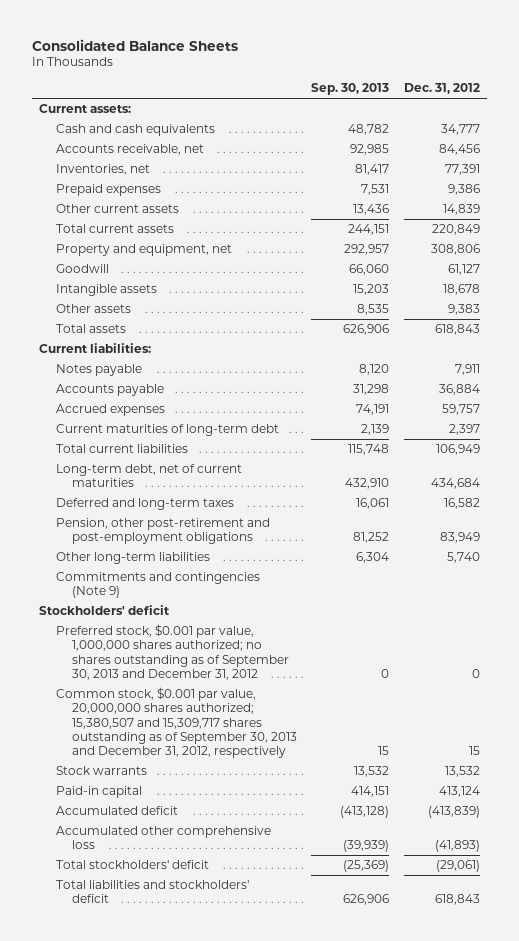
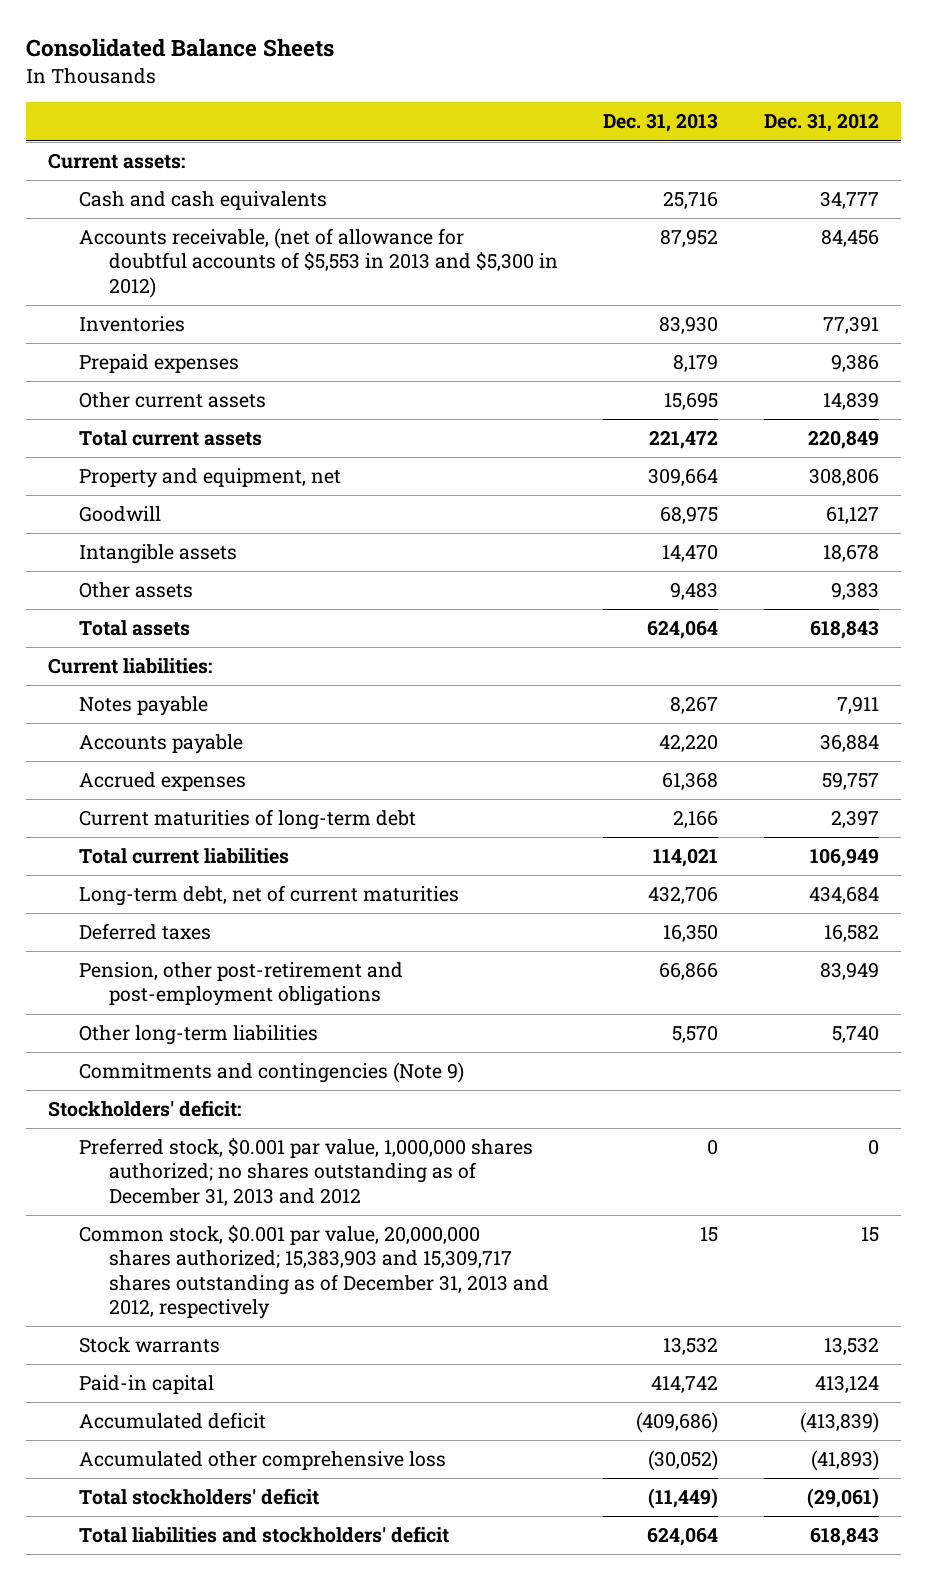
[311,83,390,96] Sep. 30, 2013 -> none
none -> [603,113,719,133] Dec. 31, 2013
[55,144,204,156] Accounts receivable, net -> [78,228,559,298] Accounts receivable, (net of allowance for doubtful accounts of $5,553 in 2013 and $5,300 in 2012)
[55,164,150,176] Inventories, net -> [78,316,185,333] Inventories
[55,498,234,511] Deferred and long-term taxes -> [78,923,211,941] Deferred taxes
[39,605,171,616] Stockholders' deficit -> [48,1100,242,1118] Stockholders' deficit:
[55,624,289,680] Preferred stock, $0.001 par value, 1,000,000 shares authorized; no shares outstanding as of September 30, 2013 and December 31, 2012 -> [78,1137,533,1206] Preferred stock, $0.001 par value, 1,000,000 shares authorized; no shares outstanding as of December 31, 2013 and 2012
[55,687,297,759] Common stock, $0.001 par value, 20,000,000 shares authorized; 15,380,507 and 15,309,717 shares outstanding as of September 30, 2013 and December 31, 2012, respectively -> [78,1224,550,1319] Common stock, $0.001 par value, 20,000,000 shares authorized; 15,383,903 and 15,309,717 shares outstanding as of December 31, 2013 and 2012, respectively

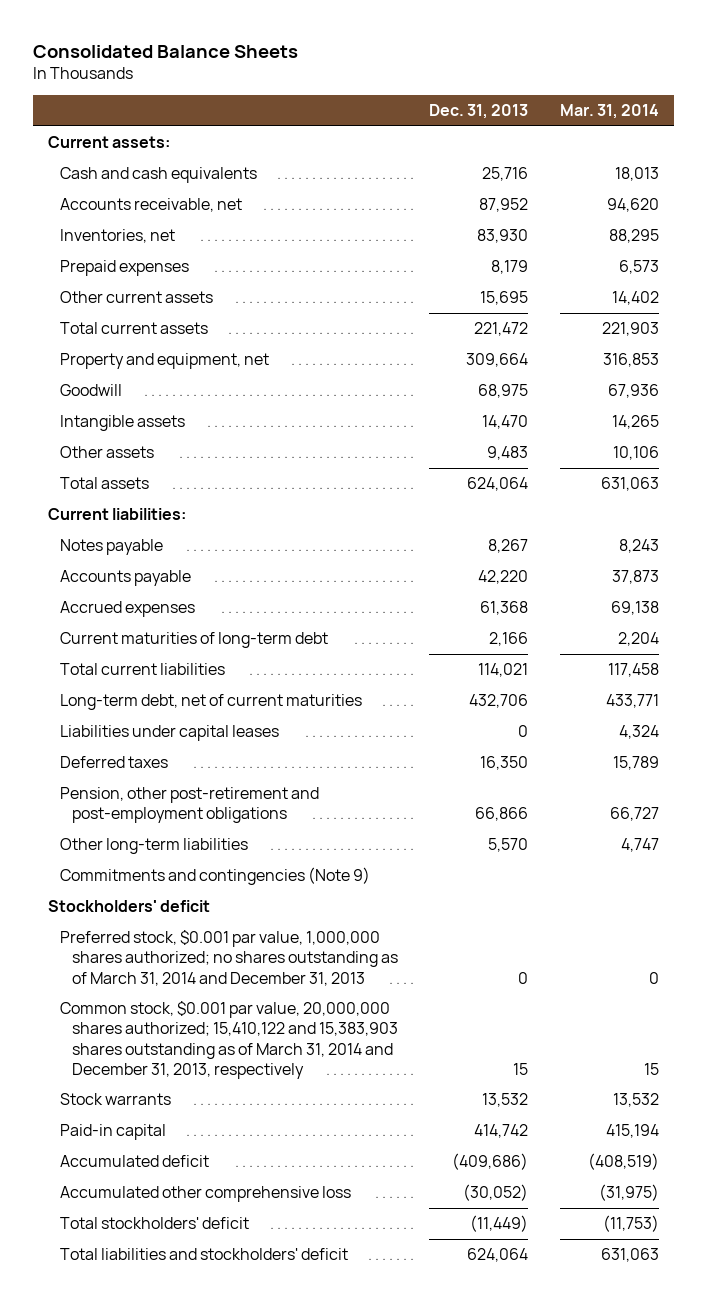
[763,113,879,133] Dec. 31, 2012 -> none
none -> [559,104,659,120] Mar. 31, 2014
[78,228,559,298] Accounts receivable, (net of allowance for doubtful accounts of $5,553 in 2013 and $5,300 in 2012) -> [60,198,243,213] Accounts receivable, net
[78,316,185,333] Inventories -> [60,229,176,244] Inventories, net
none -> [60,725,280,742] Liabilities under capital leases
[48,1100,242,1118] Stockholders' deficit: -> [48,900,211,913] Stockholders' deficit
[78,1137,533,1206] Preferred stock, $0.001 par value, 1,000,000 shares authorized; no shares outstanding as of December 31, 2013 and 2012 -> [60,930,398,986] Preferred stock, $0.001 par value, 1,000,000 shares authorized; no shares outstanding as of March 31, 2014 and December 31, 2013
[78,1224,550,1319] Common stock, $0.001 par value, 20,000,000 shares authorized; 15,383,903 and 15,309,717 shares outstanding as of December 31, 2013 and 2012, respectively -> [60,1001,398,1079] Common stock, $0.001 par value, 20,000,000 shares authorized; 15,410,122 and 15,383,903 shares outstanding as of March 31, 2014 and December 31, 2013, respectively

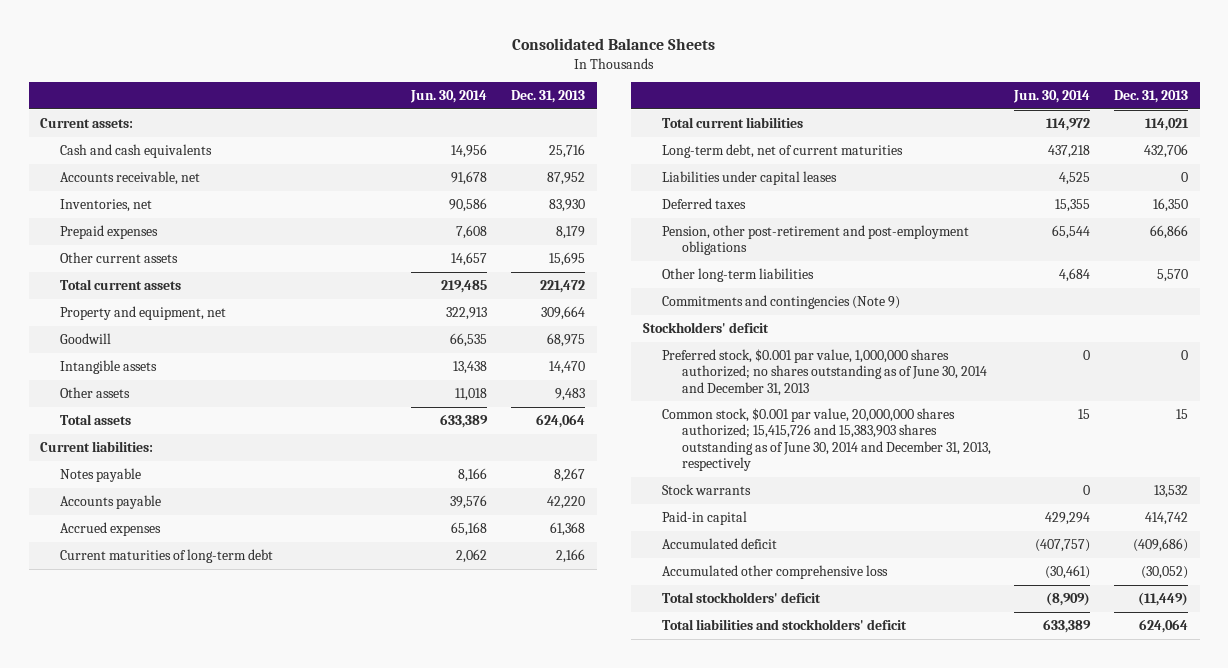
[559,104,659,120] Mar. 31, 2014 -> none
none -> [410,90,488,104] Jun. 30, 2014
[60,930,398,986] Preferred stock, $0.001 par value, 1,000,000 shares authorized; no shares outstanding as of March 31, 2014 and December 31, 2013 -> [662,348,987,396] Preferred stock, $0.001 par value, 1,000,000 shares authorized; no shares outstanding as of June 30, 2014 and December 31, 2013
[60,1001,398,1079] Common stock, $0.001 par value, 20,000,000 shares authorized; 15,410,122 and 15,383,903 shares outstanding as of March 31, 2014 and December 31, 2013, respectively -> [662,407,991,472] Common stock, $0.001 par value, 20,000,000 shares authorized; 15,415,726 and 15,383,903 shares outstanding as of June 30, 2014 and December 31, 2013, respectively

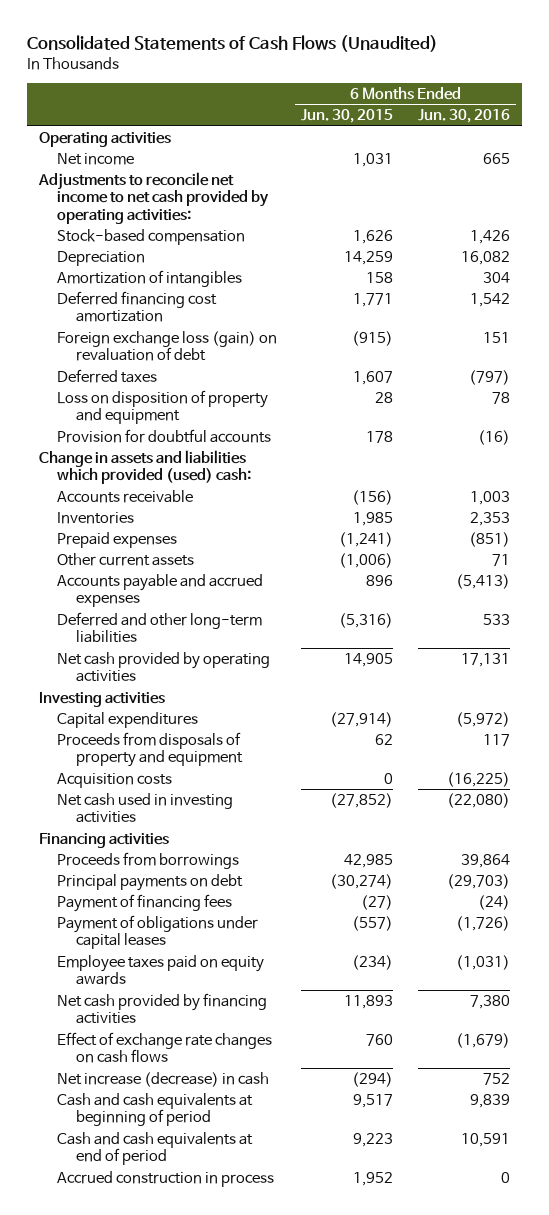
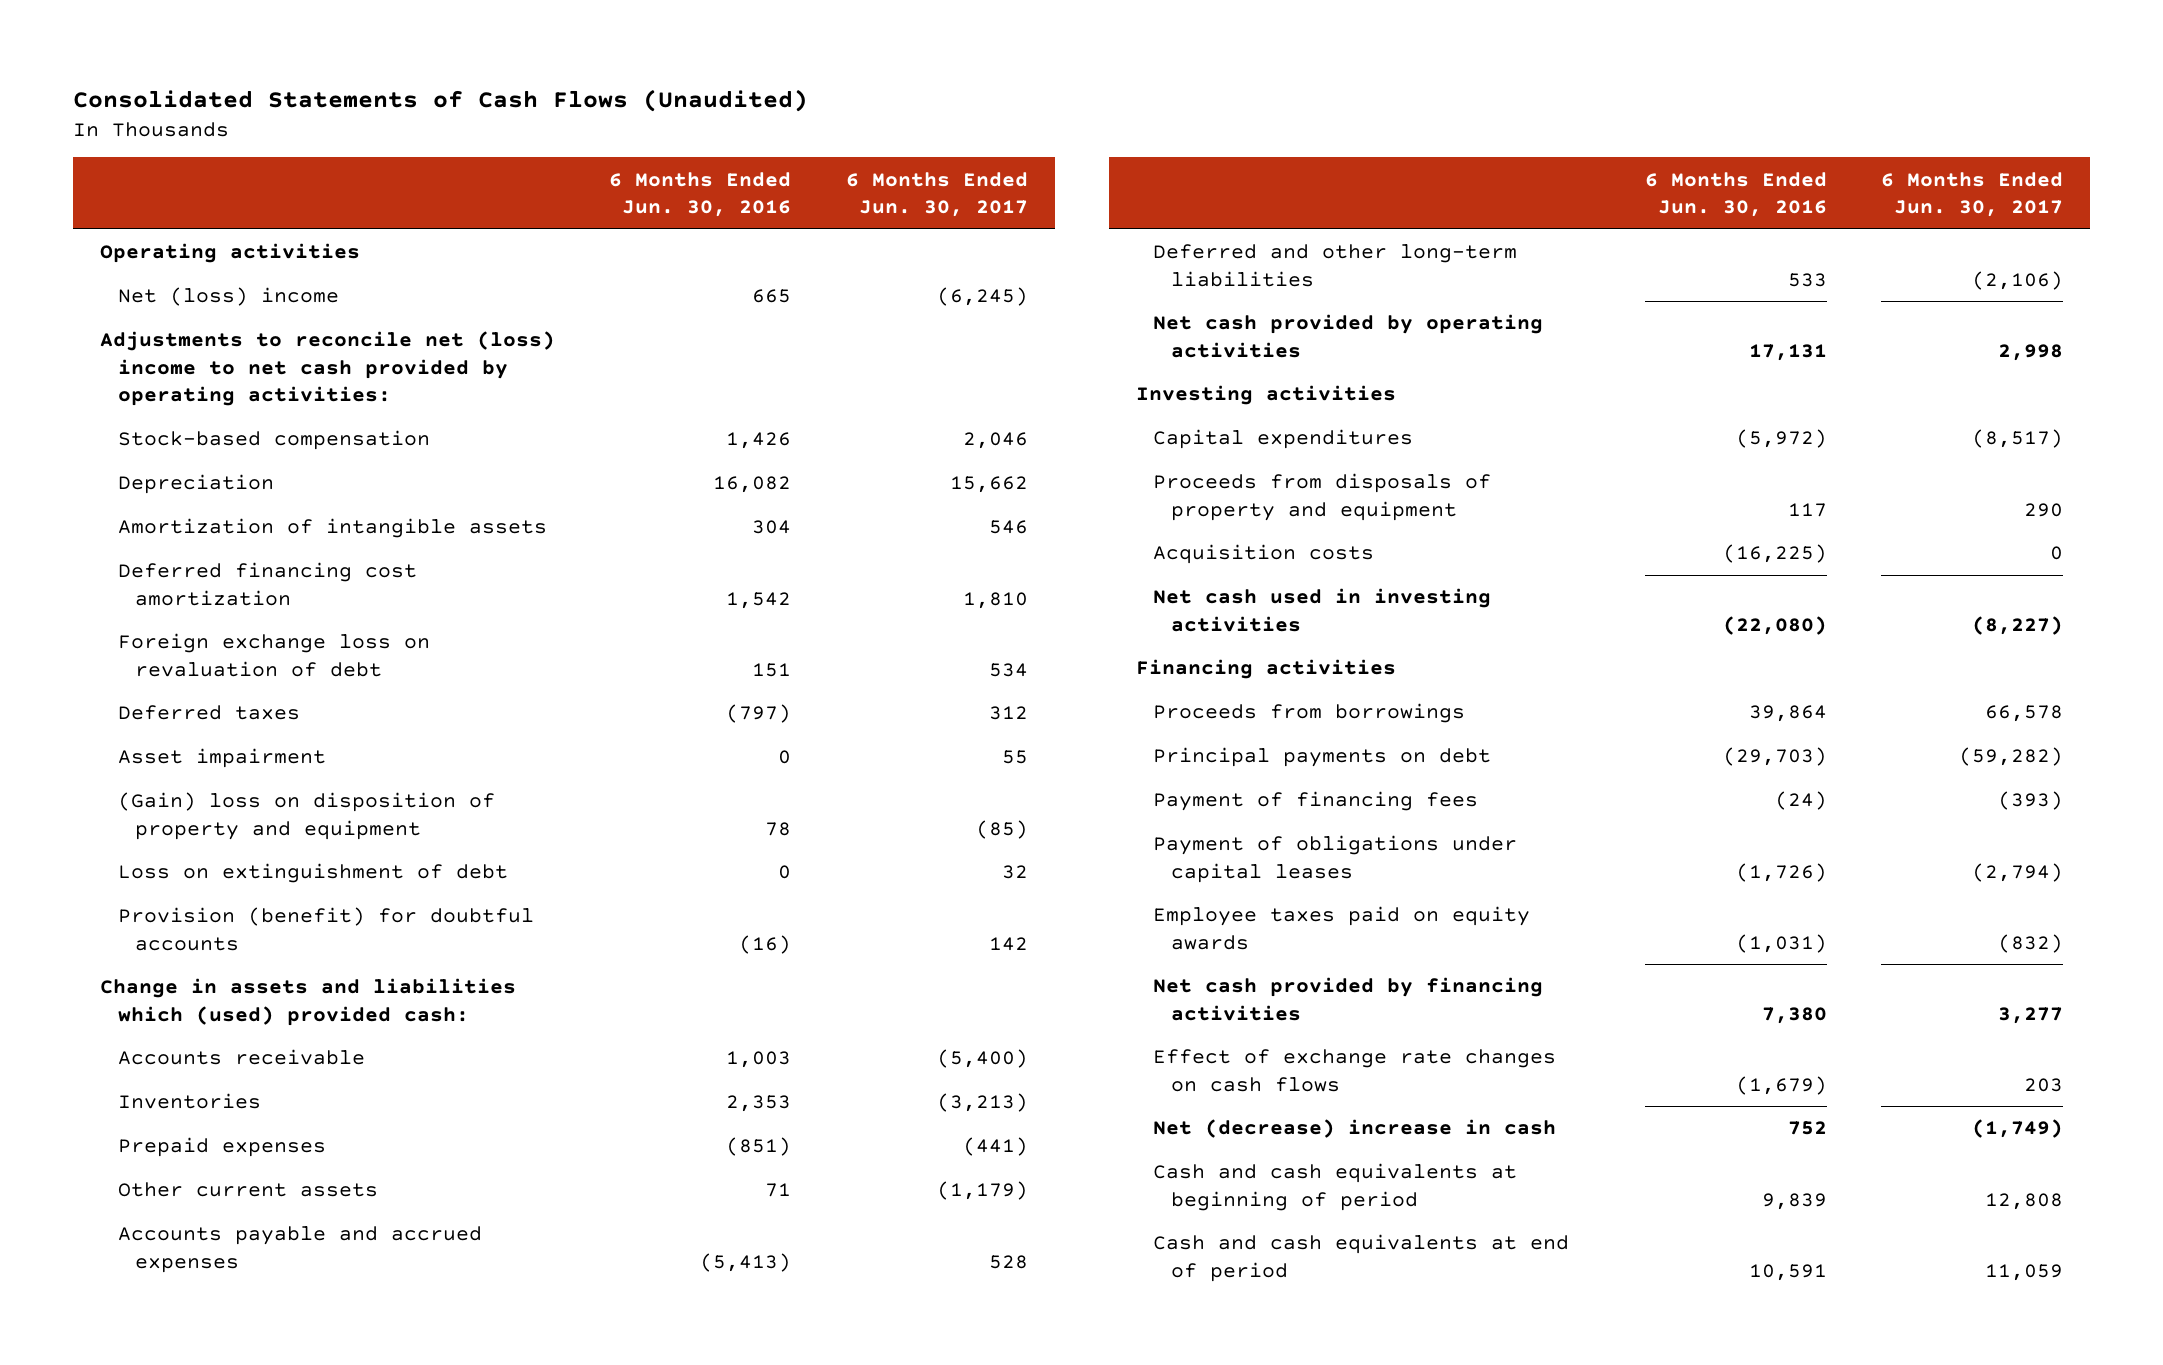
[301,109,394,124] Jun. 30, 2015 -> none
none -> [845,171,1028,218] 6 Months Ended Jun. 30, 2017
[57,152,135,165] Net income -> [117,287,339,307] Net (loss) income
[37,171,270,224] Adjustments to reconcile net income to net cash provided by operating activities: -> [100,331,556,407] Adjustments to reconcile net (loss) income to net cash provided by operating activities:
[57,269,243,287] Amortization of intangibles -> [117,518,547,539] Amortization of intangible assets
[57,330,278,362] Foreign exchange loss (gain) on revaluation of debt -> [117,633,430,677] Foreign exchange loss on revaluation of debt
none -> [117,748,326,769] Asset impairment
[57,389,269,425] Loss on disposition of property and equipment -> [117,792,495,840] (Gain) loss on disposition of property and equipment
none -> [117,863,508,884] Loss on extinguishment of debt
[57,428,272,443] Provision for doubtful accounts -> [117,907,534,951] Provision (benefit) for doubtful accounts
[38,449,252,485] Change in assets and liabilities which provided (used) cash: -> [100,978,517,1026] Change in assets and liabilities which (used) provided cash:
[57,1071,270,1087] Net increase (decrease) in cash -> [1153,1119,1557,1139] Net (decrease) increase in cash
[57,1170,275,1187] Accrued construction in process -> none

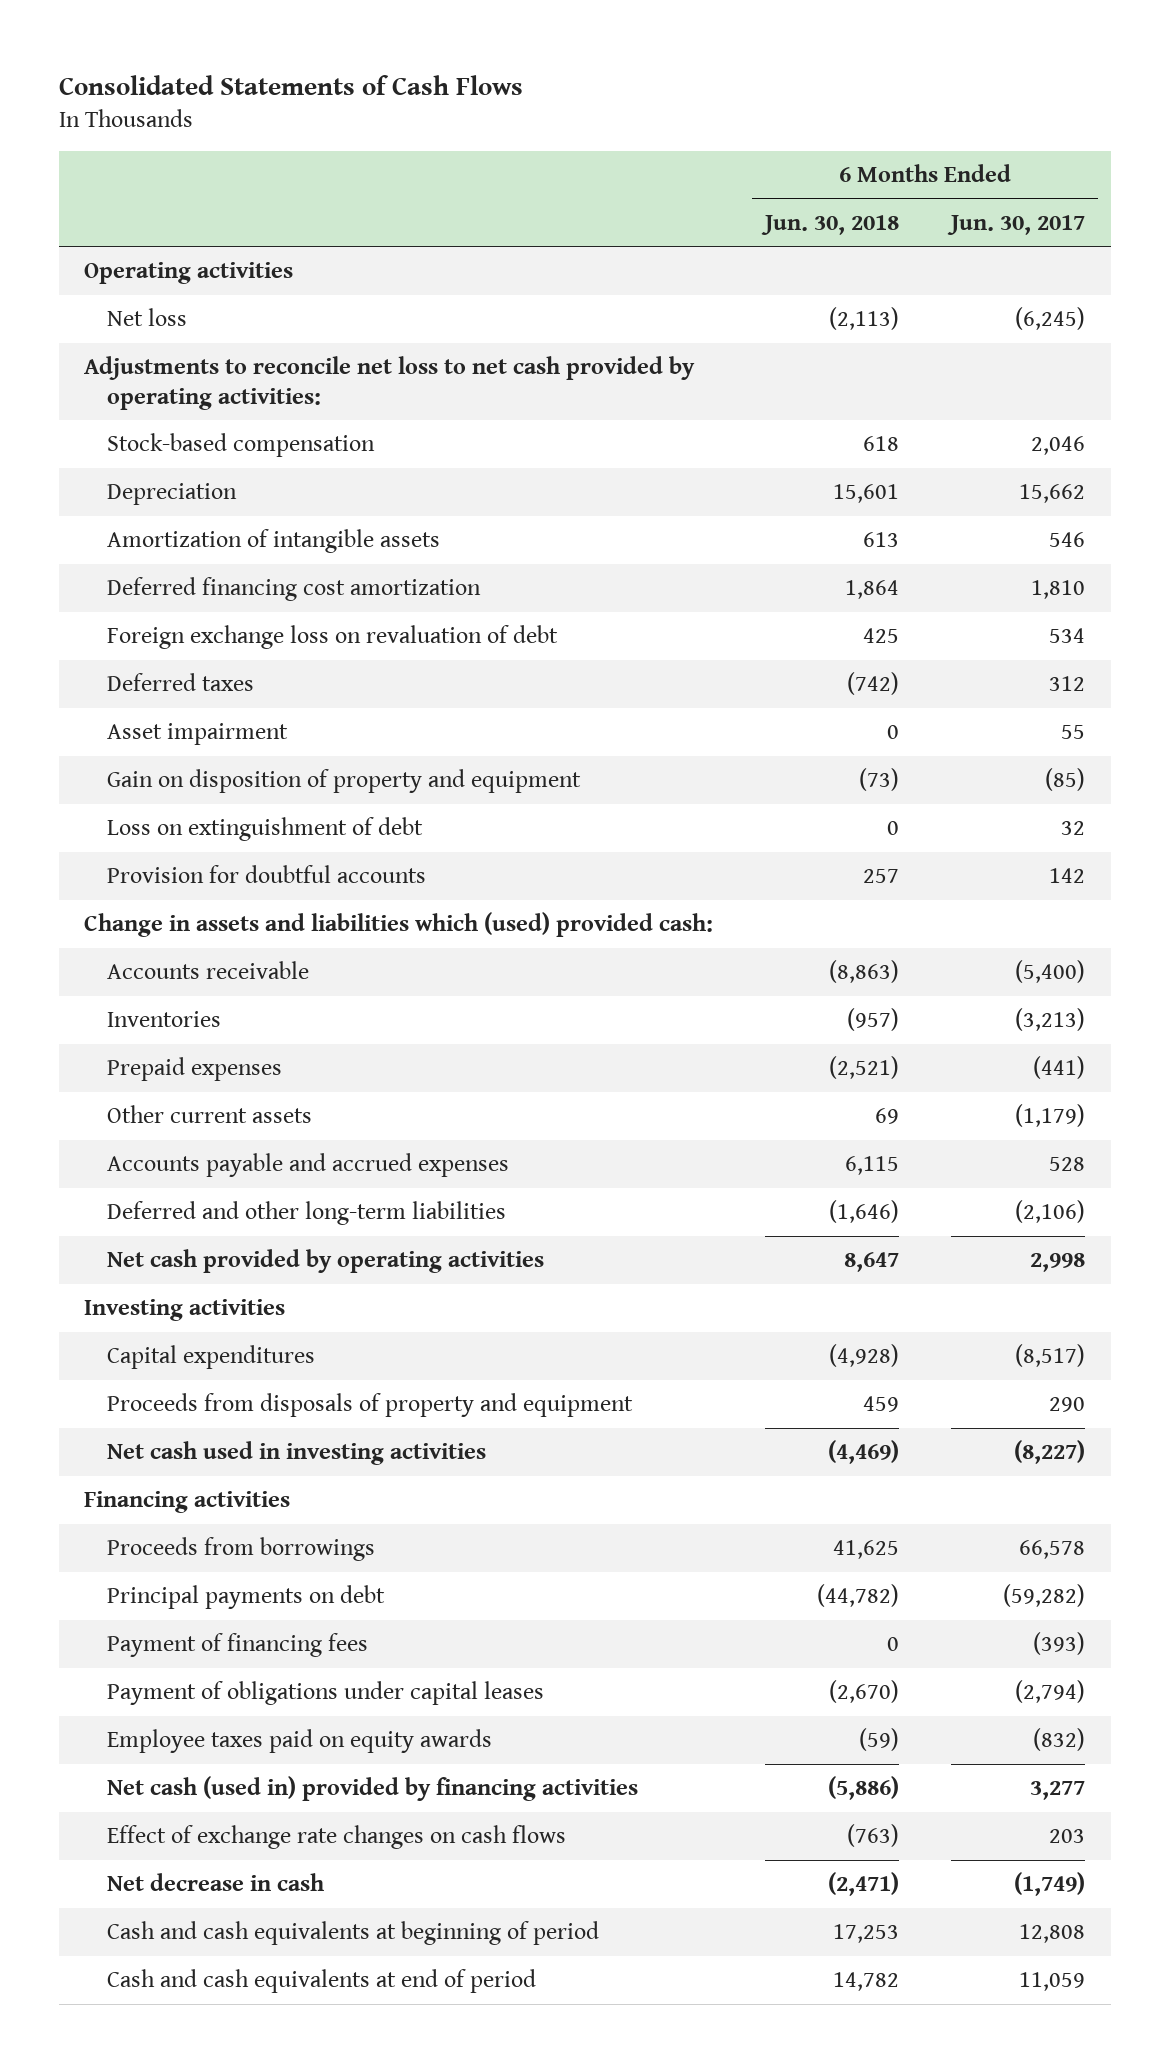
[72,88,808,112] Consolidated Statements of Cash Flows (Unaudited) -> [58,75,523,96] Consolidated Statements of Cash Flows
[609,171,792,218] 6 Months Ended Jun. 30, 2016 -> none
none -> [761,214,900,235] Jun. 30, 2018
[117,287,339,307] Net (loss) income -> [107,308,188,327] Net loss
[100,331,556,407] Adjustments to reconcile net (loss) income to net cash provided by operating activities: -> [84,356,696,410] Adjustments to reconcile net loss to net cash provided by operating activities:
[117,792,495,840] (Gain) loss on disposition of property and equipment -> [107,769,582,794] Gain on disposition of property and equipment
[117,907,534,951] Provision (benefit) for doubtful accounts -> [107,865,427,884] Provision for doubtful accounts
[1153,544,1375,565] Acquisition costs -> none
[1153,977,1544,1021] Net cash provided by financing activities -> [107,1776,639,1802] Net cash (used in) provided by financing activities
[1153,1119,1557,1139] Net (decrease) increase in cash -> [107,1873,325,1892] Net decrease in cash

